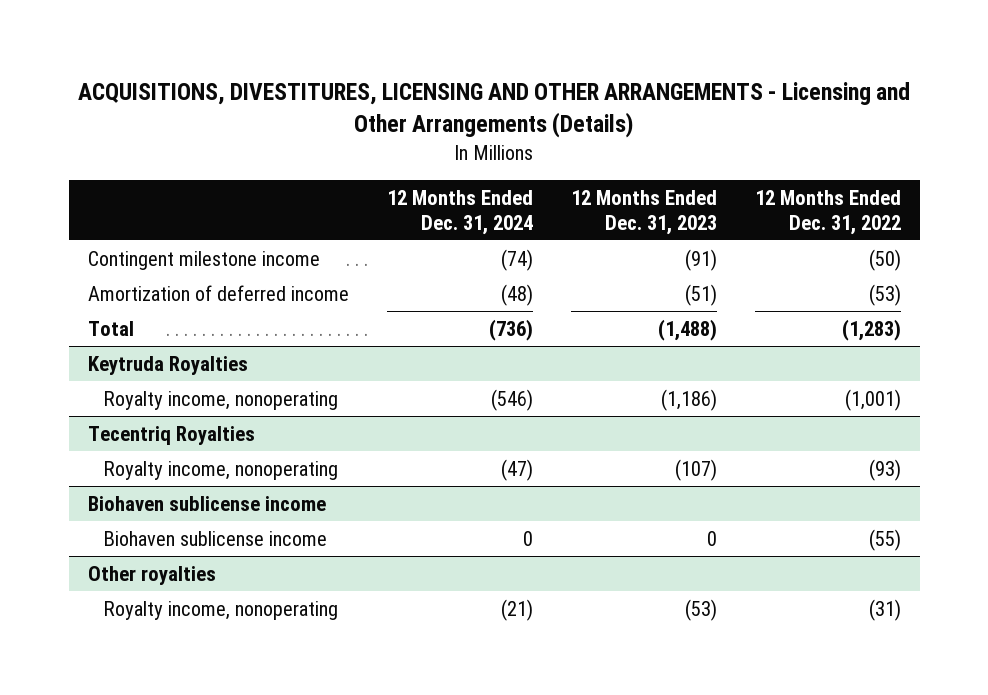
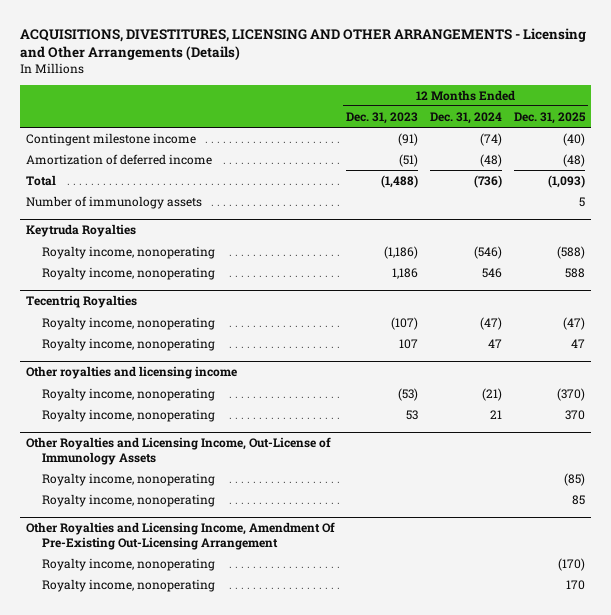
[754,190,901,235] 12 Months Ended Dec. 31, 2022 -> none
none -> [513,111,586,124] Dec. 31, 2025
none -> [26,195,203,209] Number of immunology assets
none -> [41,266,215,280] Royalty income, nonoperating
[87,495,326,511] Biohaven sublicense income -> none
[102,530,327,546] Biohaven sublicense income -> none
none -> [41,337,215,351] Royalty income, nonoperating
[87,565,216,585] Other royalties -> [26,366,238,380] Other royalties and licensing income
none -> [41,408,215,422] Royalty income, nonoperating
none -> [26,437,332,465] Other Royalties and Licensing Income, Out-License of Immunology Assets
none -> [41,472,215,486] Royalty income, nonoperating
none -> [41,493,215,507] Royalty income, nonoperating
none -> [26,522,336,550] Other Royalties and Licensing Income, Amendment Of Pre-Existing Out-Licensing Arrangement
none -> [41,557,215,571] Royalty income, nonoperating
none -> [41,578,215,592] Royalty income, nonoperating

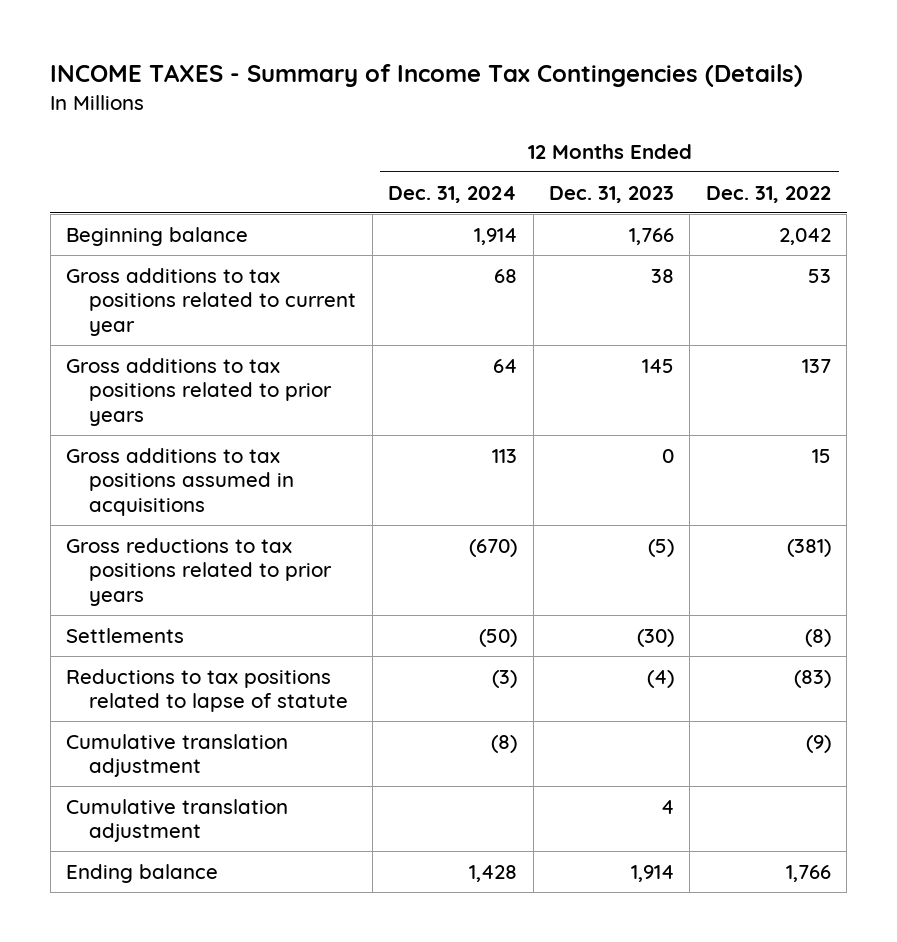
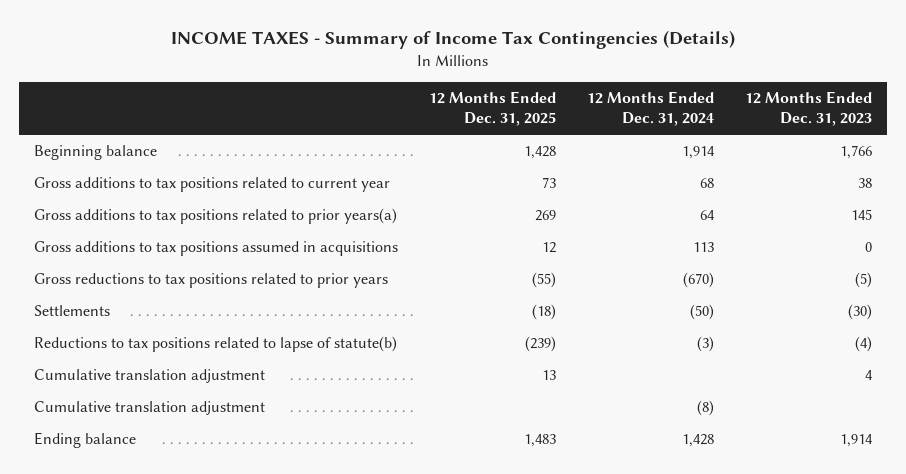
[705,185,831,203] Dec. 31, 2022 -> none
none -> [429,90,557,127] 12 Months Ended Dec. 31, 2025
[66,357,333,427] Gross additions to tax positions related to prior years -> [34,208,398,225] Gross additions to tax positions related to prior years(a)
[66,668,349,713] Reductions to tax positions related to lapse of statute -> [34,336,398,353] Reductions to tax positions related to lapse of statute(b)
[66,733,289,778] Cumulative translation adjustment -> [34,401,266,416] Cumulative translation adjustment

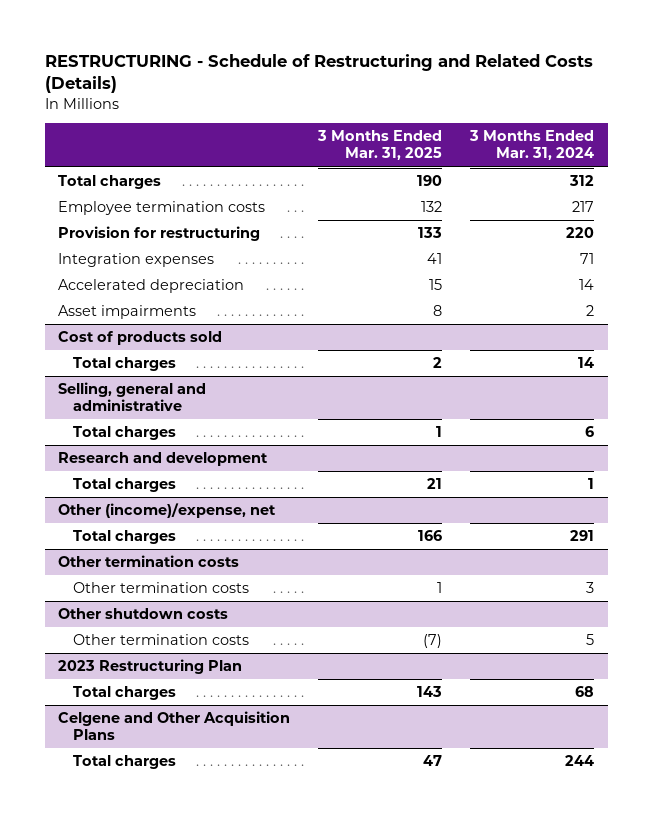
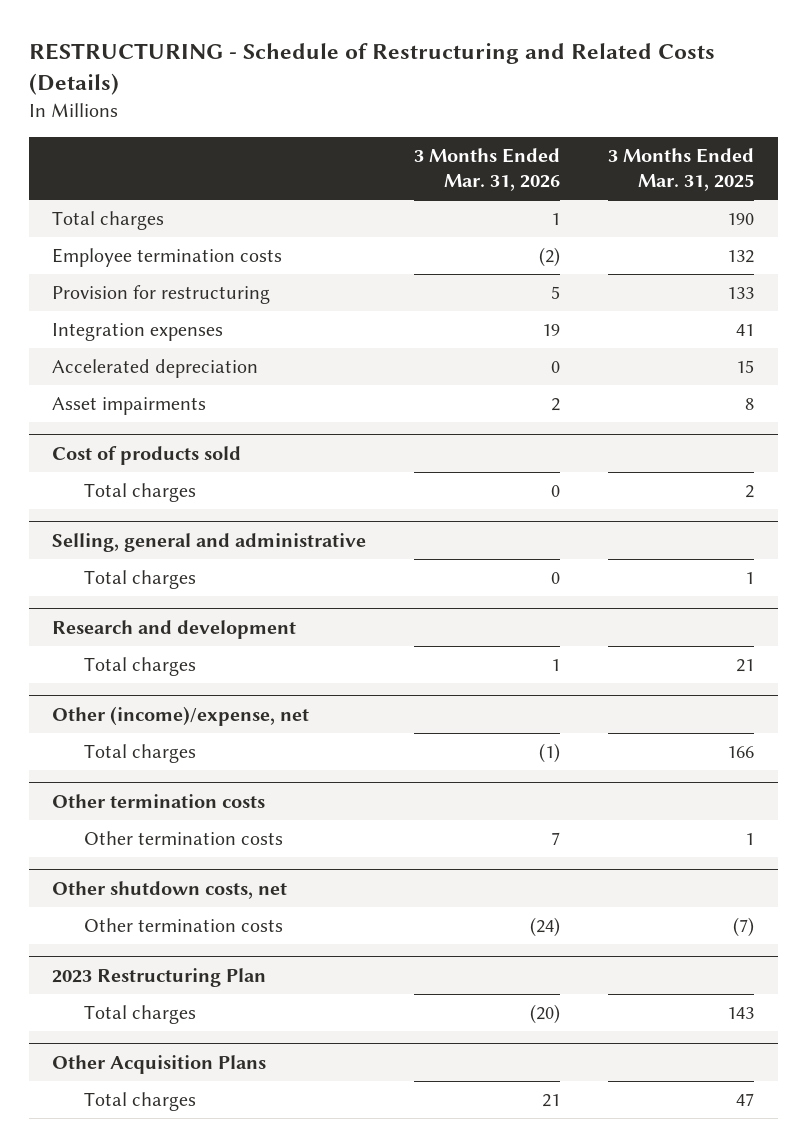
[469,130,595,161] 3 Months Ended Mar. 31, 2024 -> none
none -> [414,147,561,191] 3 Months Ended Mar. 31, 2026
[58,608,229,620] Other shutdown costs -> [52,880,288,899] Other shutdown costs, net
[58,711,291,741] Celgene and Other Acquisition Plans -> [52,1054,267,1074] Other Acquisition Plans

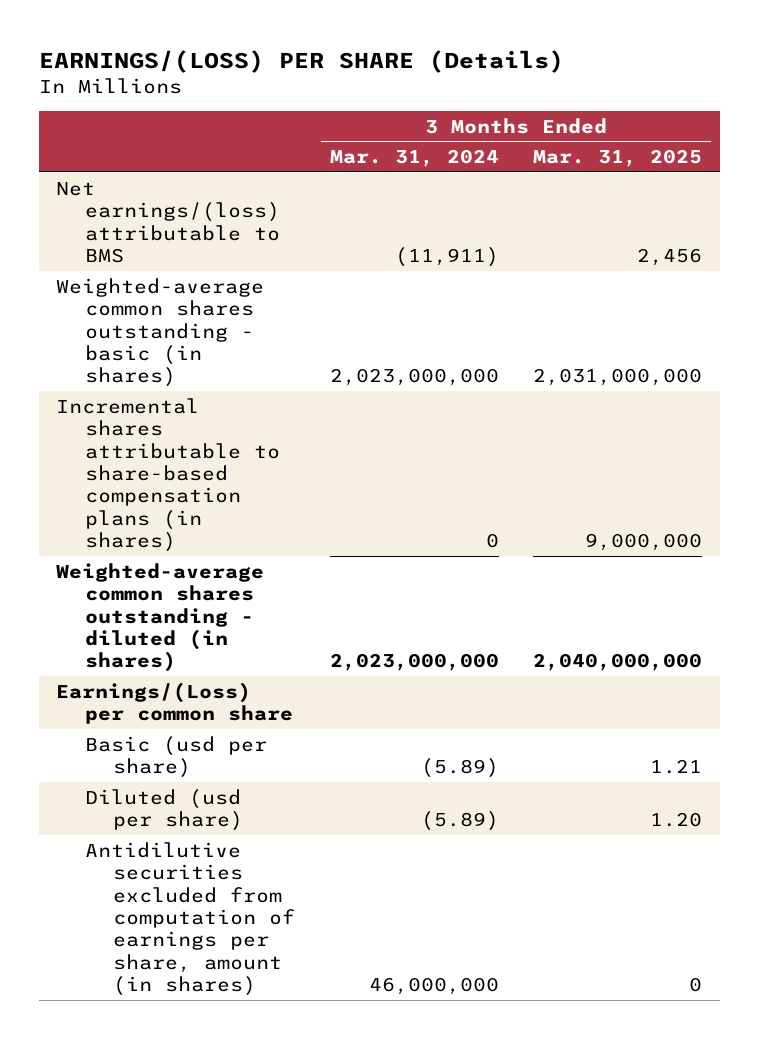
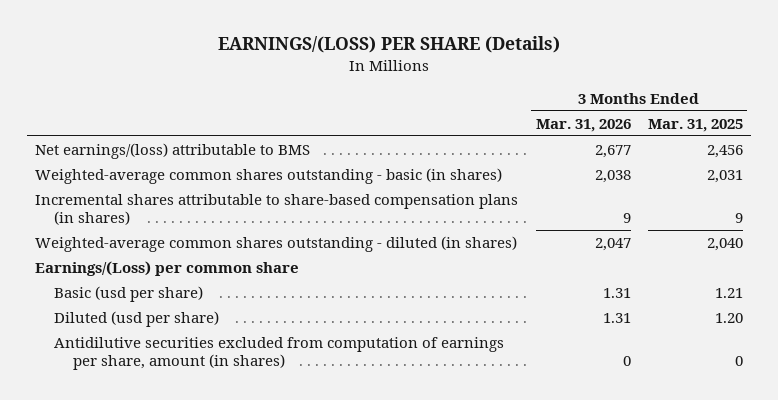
[329,148,499,167] Mar. 31, 2024 -> none
none -> [535,118,631,132] Mar. 31, 2026
[533,368,703,387] 2,031,000,000 -> [706,170,743,184] 2,031
[585,533,703,552] 9,000,000 -> [734,213,743,224] 9
[533,653,703,672] 2,040,000,000 -> [706,238,743,252] 2,040

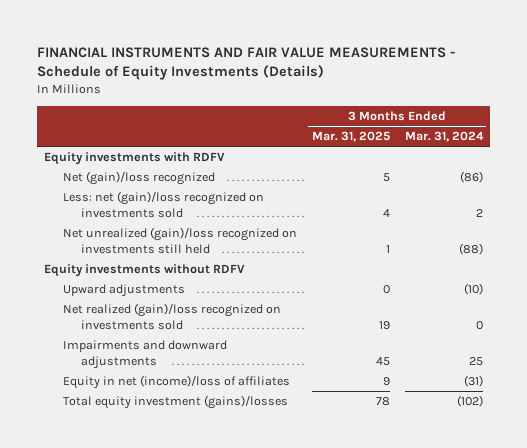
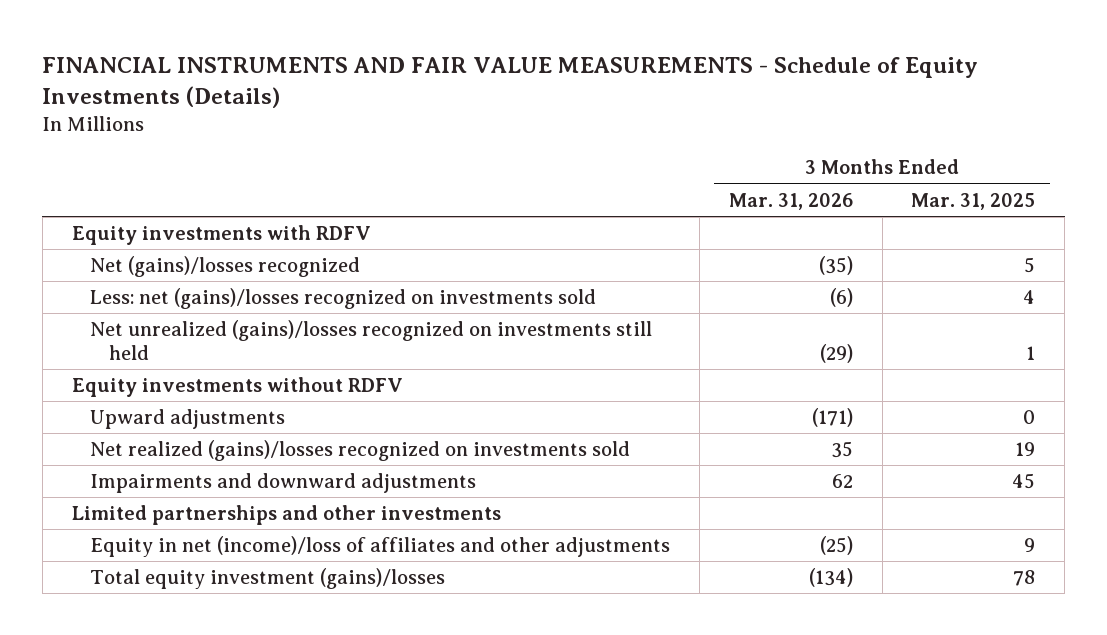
[404,131,484,143] Mar. 31, 2024 -> none
none -> [728,192,853,210] Mar. 31, 2026
[62,171,215,186] Net (gain)/loss recognized -> [90,256,361,278] Net (gains)/losses recognized
[62,191,264,219] Less: net (gain)/loss recognized on investments sold -> [90,288,597,310] Less: net (gains)/losses recognized on investments sold
[62,227,297,255] Net unrealized (gain)/loss recognized on investments still held -> [90,320,653,360] Net unrealized (gains)/losses recognized on investments still held
[62,303,281,331] Net realized (gain)/loss recognized on investments sold -> [90,440,631,462] Net realized (gains)/losses recognized on investments sold
none -> [71,505,501,526] Limited partnerships and other investments
[62,375,290,390] Equity in net (income)/loss of affiliates -> [90,536,671,558] Equity in net (income)/loss of affiliates and other adjustments

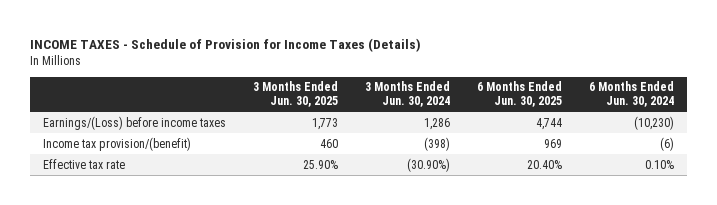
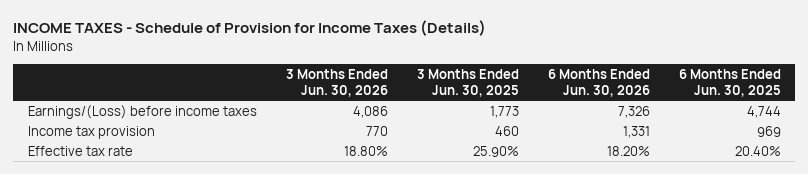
[365,81,451,108] 3 Months Ended Jun. 30, 2024 -> none
[588,81,674,108] 6 Months Ended Jun. 30, 2024 -> none
none -> [285,68,388,97] 3 Months Ended Jun. 30, 2026
none -> [547,68,650,97] 6 Months Ended Jun. 30, 2026
[43,136,192,151] Income tax provision/(benefit) -> [27,125,155,139] Income tax provision

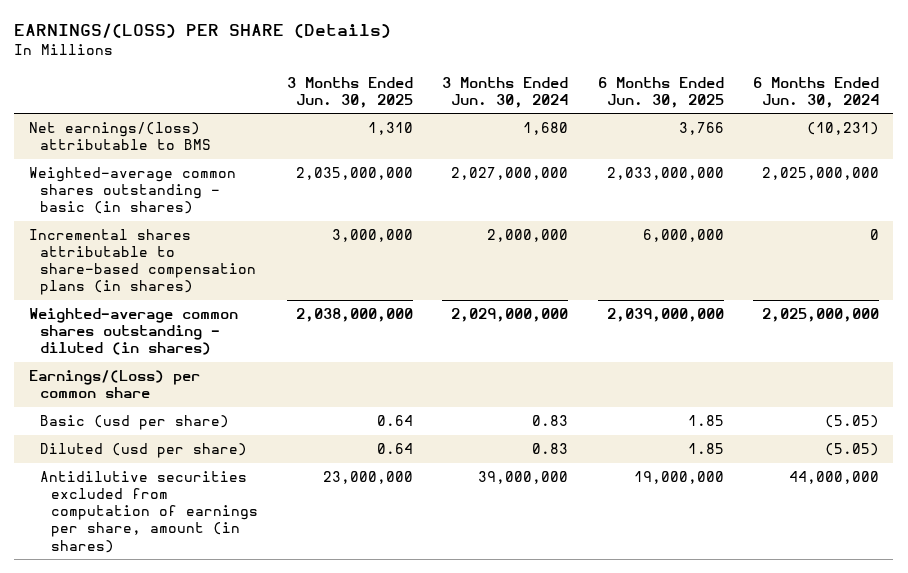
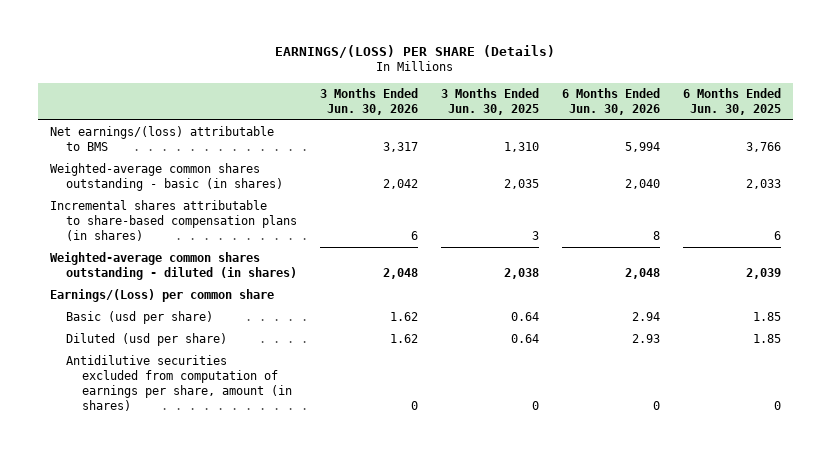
[442,76,569,108] 3 Months Ended Jun. 30, 2024 -> none
[752,76,879,108] 6 Months Ended Jun. 30, 2024 -> none
none -> [319,88,418,116] 3 Months Ended Jun. 30, 2026
none -> [562,88,661,116] 6 Months Ended Jun. 30, 2026
[296,167,414,181] 2,035,000,000 -> [503,179,539,190] 2,035
[606,167,724,181] 2,033,000,000 -> [746,179,782,190] 2,033
[332,229,414,243] 3,000,000 -> [531,230,539,240] 3
[642,229,724,243] 6,000,000 -> [774,230,782,240] 6
[296,308,414,323] 2,038,000,000 -> [503,268,539,280] 2,038
[606,308,724,323] 2,039,000,000 -> [746,268,782,280] 2,039
[323,471,414,485] 23,000,000 -> [531,400,539,410] 0
[633,471,724,485] 19,000,000 -> [774,400,782,410] 0

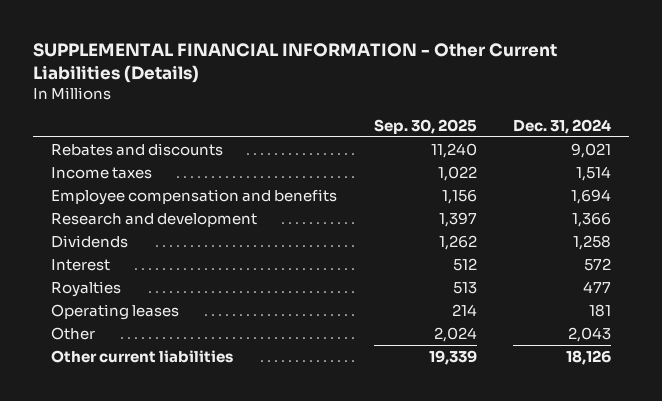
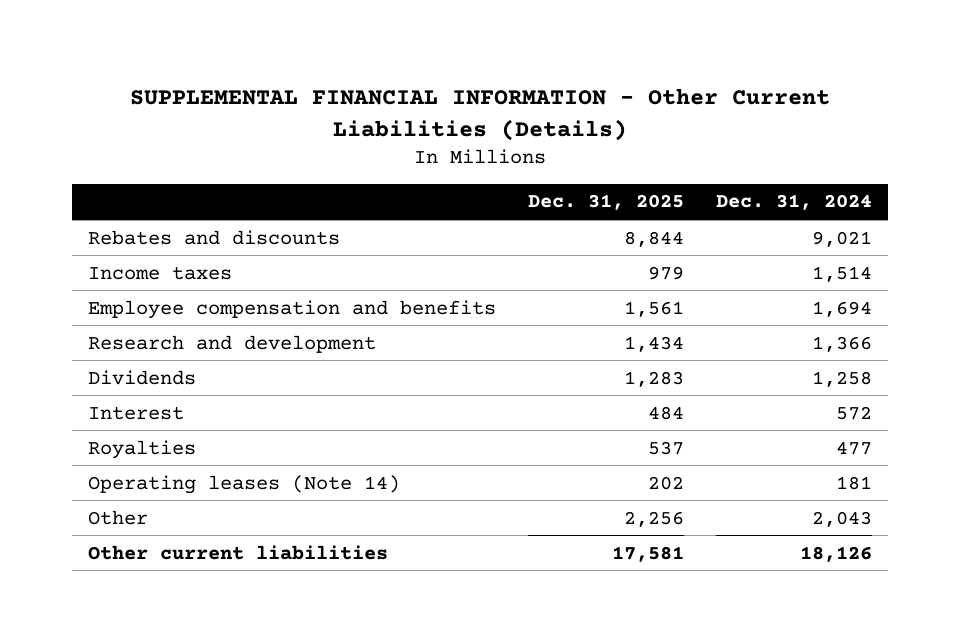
[373,118,477,134] Sep. 30, 2025 -> none
none -> [528,194,685,211] Dec. 31, 2025
[51,303,180,320] Operating leases -> [87,474,400,494] Operating leases (Note 14)

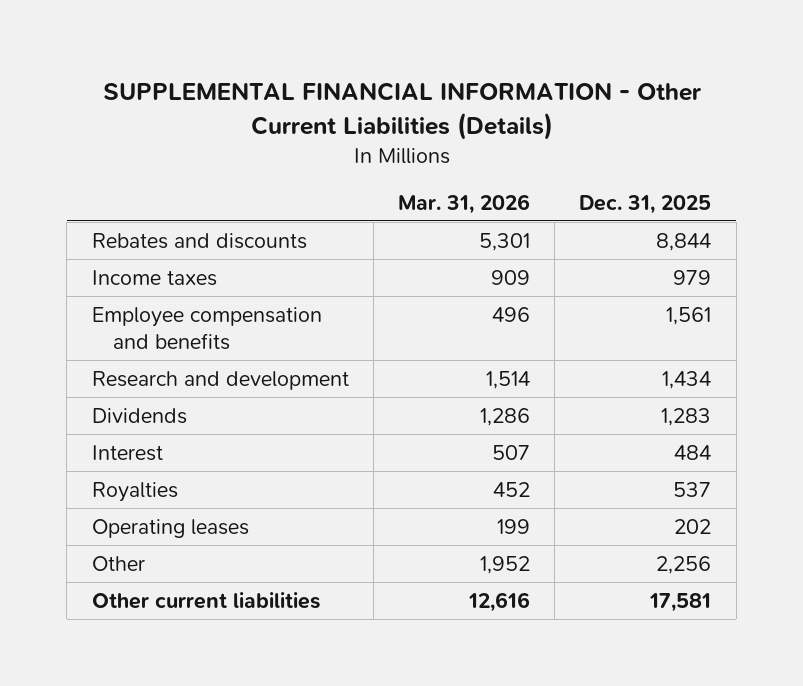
[716,194,873,211] Dec. 31, 2024 -> none
none -> [398,193,531,214] Mar. 31, 2026
[87,474,400,494] Operating leases (Note 14) -> [91,518,249,538] Operating leases

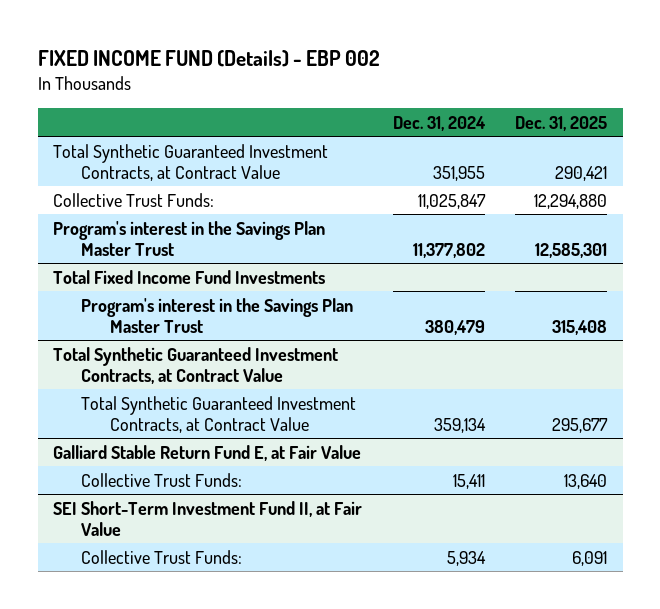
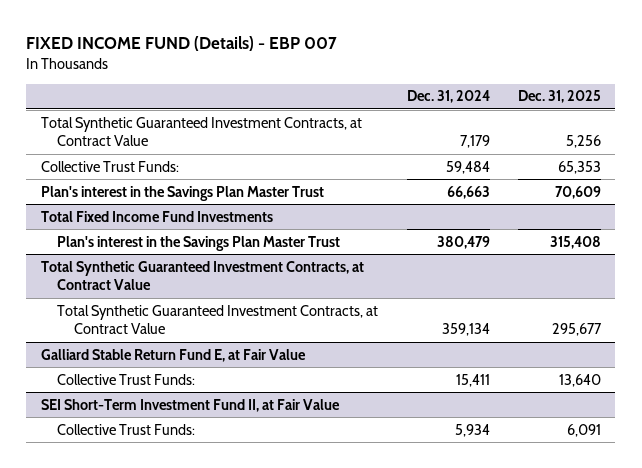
[37,49,380,67] FIXED INCOME FUND (Details) - EBP 002 -> [26,36,338,52] FIXED INCOME FUND (Details) - EBP 007
[432,165,485,181] 351,955 -> [459,135,490,149] 7,179
[555,165,608,181] 290,421 -> [566,135,602,149] 5,256
[417,193,486,209] 11,025,847 -> [445,160,490,174] 59,484
[534,193,608,209] 12,294,880 -> [558,160,602,174] 65,353
[52,220,325,256] Program's interest in the Savings Plan Master Trust -> [40,185,324,201] Plan's interest in the Savings Plan Master Trust
[412,242,485,258] 11,377,802 -> [446,185,490,199] 66,663
[535,242,608,258] 12,585,301 -> [555,185,602,199] 70,609
[81,297,354,333] Program's interest in the Savings Plan Master Trust -> [57,235,341,251] Plan's interest in the Savings Plan Master Trust

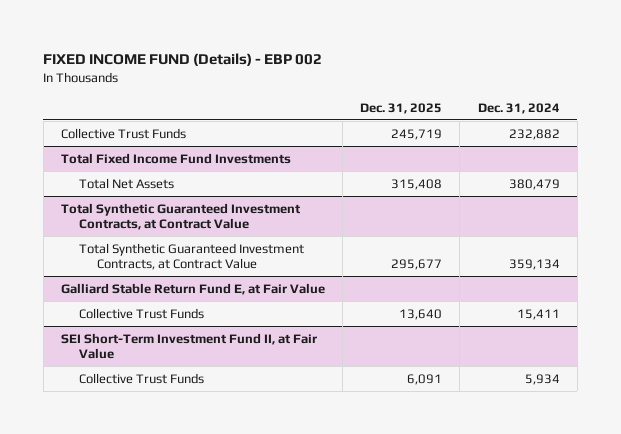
[26,36,338,52] FIXED INCOME FUND (Details) - EBP 007 -> [43,52,323,66] FIXED INCOME FUND (Details) - EBP 002
[40,116,362,147] Total Synthetic Guaranteed Investment Contracts, at Contract Value -> none
[40,185,324,201] Plan's interest in the Savings Plan Master Trust -> none
[40,160,179,172] Collective Trust Funds: -> [61,127,187,139] Collective Trust Funds
[445,160,490,174] 59,484 -> [508,128,560,140] 232,882
[558,160,602,174] 65,353 -> [391,128,443,140] 245,719
[57,235,341,251] Plan's interest in the Savings Plan Master Trust -> [78,177,174,189] Total Net Assets
[57,373,196,385] Collective Trust Funds: -> [78,307,204,319] Collective Trust Funds
[57,423,196,435] Collective Trust Funds: -> [78,372,204,384] Collective Trust Funds

